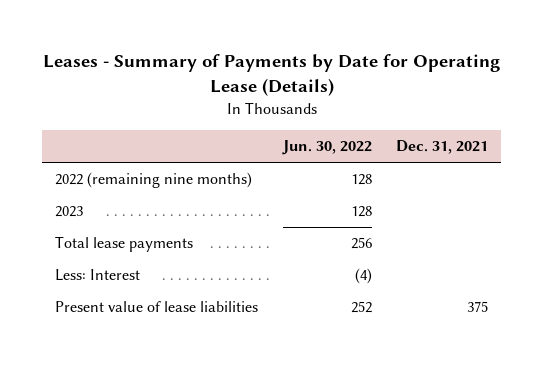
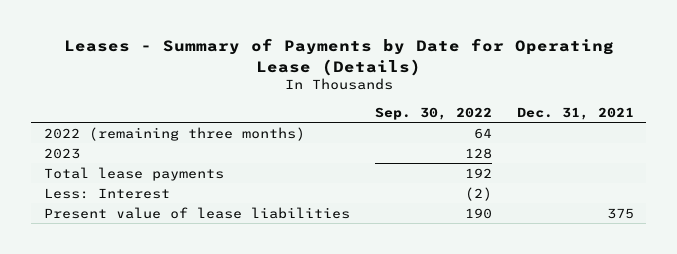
[281,140,372,156] Jun. 30, 2022 -> none
none -> [374,106,492,120] Sep. 30, 2022
[54,172,252,189] 2022 (remaining nine months) -> [43,126,305,141] 2022 (remaining three months)

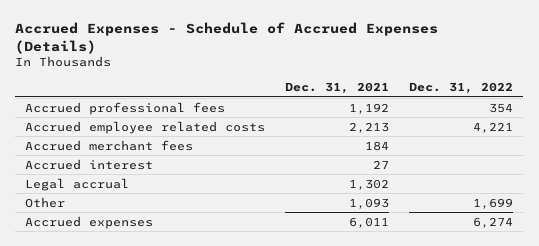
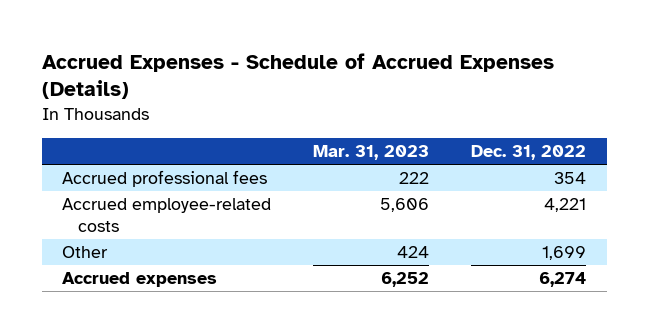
[285,82,390,95] Dec. 31, 2021 -> none
none -> [313,144,430,160] Mar. 31, 2023
[25,139,194,151] Accrued merchant fees -> none
[25,158,154,170] Accrued interest -> none
[25,177,130,191] Legal accrual -> none
[25,120,266,134] Accrued employee related costs -> [62,198,272,232] Accrued employee-related costs

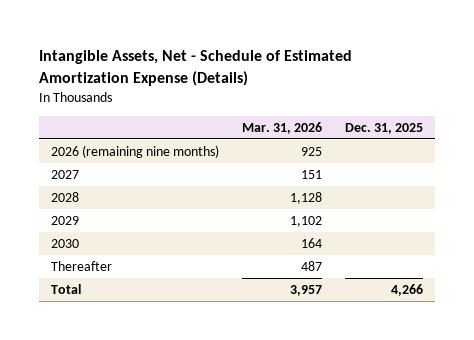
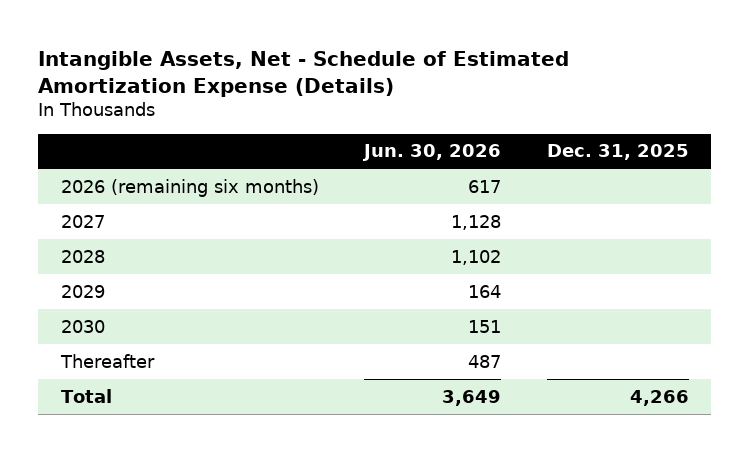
[242,121,323,134] Mar. 31, 2026 -> none
none -> [362,144,502,162] Jun. 30, 2026
[50,144,219,158] 2026 (remaining nine months) -> [61,178,320,197] 2026 (remaining six months)

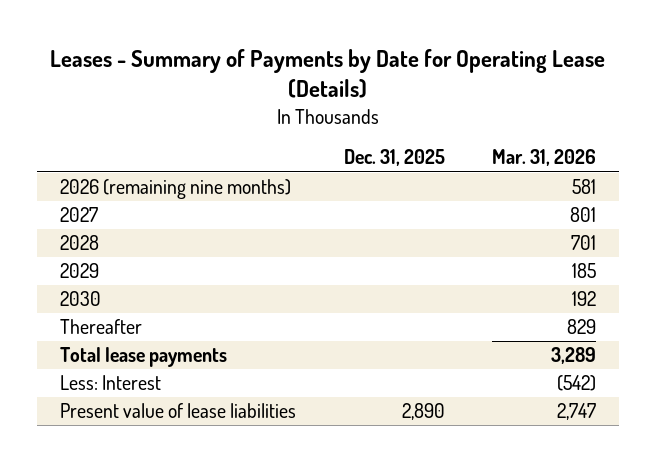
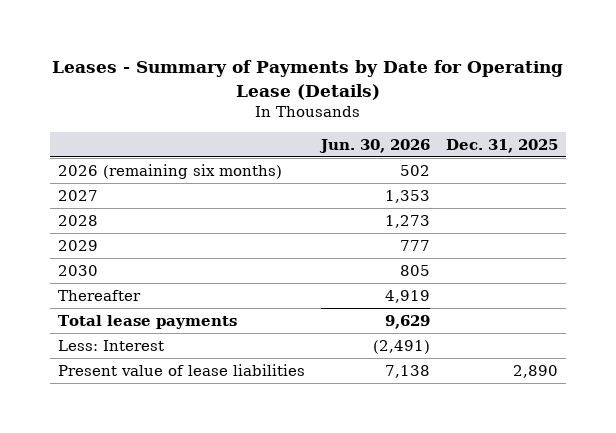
[491,149,596,167] Mar. 31, 2026 -> none
none -> [319,138,431,153] Jun. 30, 2026
[60,179,292,200] 2026 (remaining nine months) -> [58,163,283,179] 2026 (remaining six months)

